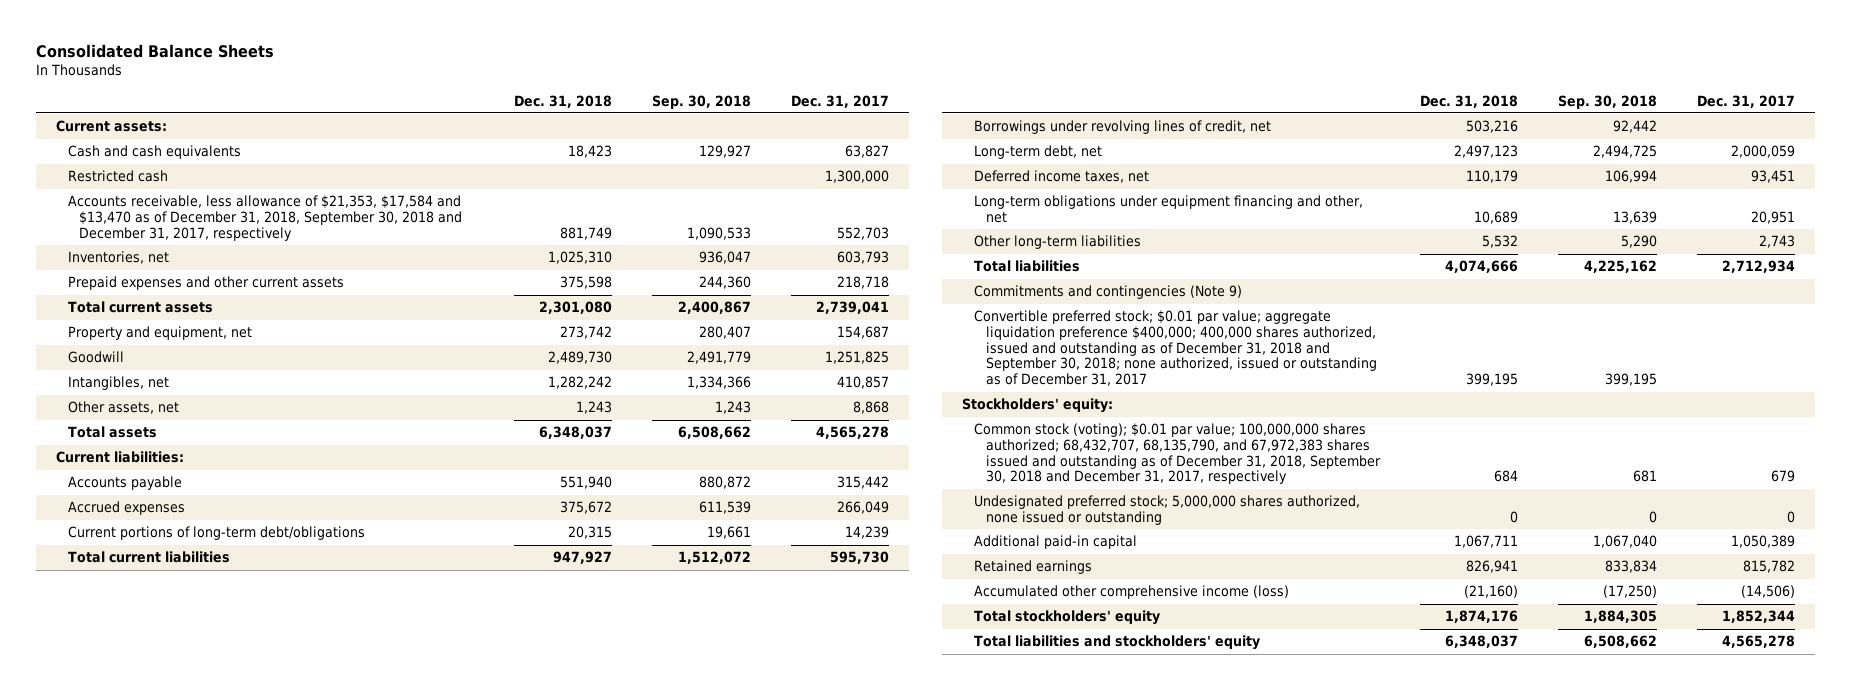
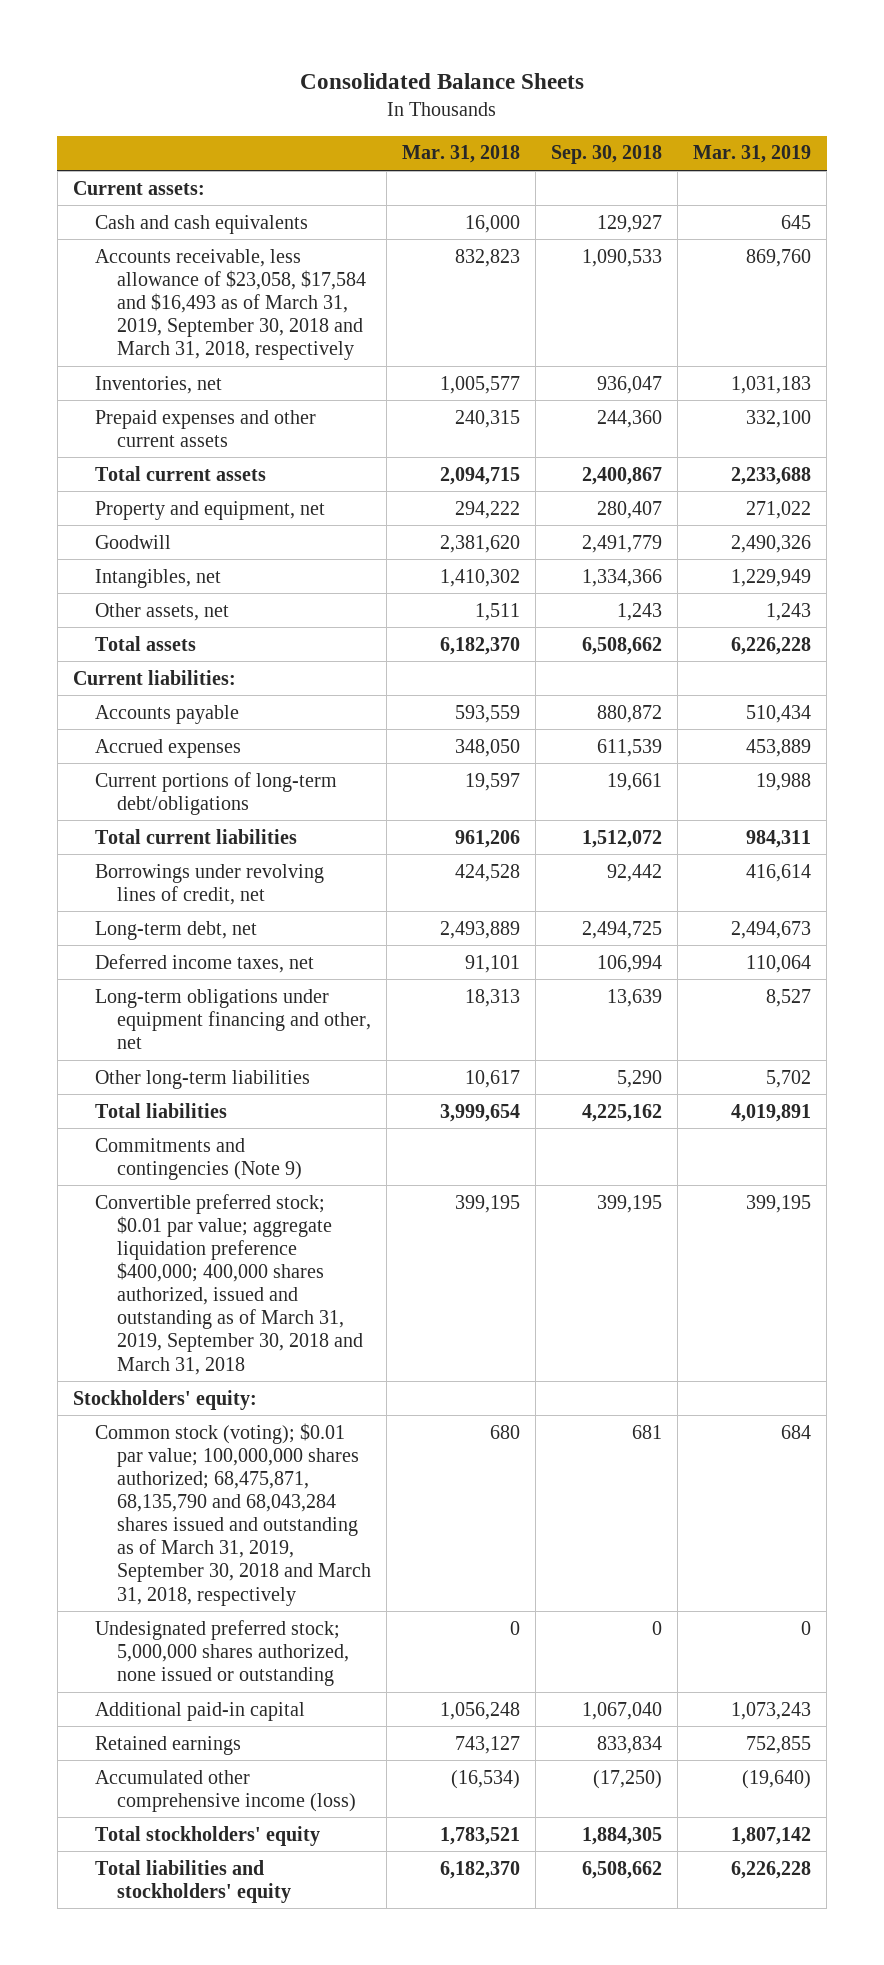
[513,94,612,108] Dec. 31, 2018 -> none
[790,94,889,108] Dec. 31, 2017 -> none
none -> [401,145,520,164] Mar. 31, 2018
none -> [693,145,812,164] Mar. 31, 2019
[67,170,168,183] Restricted cash -> none
[67,195,463,241] Accounts receivable, less allowance of $21,353, $17,584 and $13,470 as of December 31, 2018, September 30, 2018 and December 31, 2017, respectively -> [94,248,366,361] Accounts receivable, less allowance of $23,058, $17,584 and $16,493 as of March 31, 2019, September 30, 2018 and March 31, 2018, respectively
[974,310,1377,387] Convertible preferred stock; $0.01 par value; aggregate liquidation preference $400,000; 400,000 shares authorized, issued and outstanding as of December 31, 2018 and September 30, 2018; none authorized, issued or outstanding as of December 31, 2017 -> [94,1193,363,1375] Convertible preferred stock; $0.01 par value; aggregate liquidation preference $400,000; 400,000 shares authorized, issued and outstanding as of March 31, 2019, September 30, 2018 and March 31, 2018
[974,423,1381,485] Common stock (voting); $0.01 par value; 100,000,000 shares authorized; 68,432,707, 68,135,790, and 67,972,383 shares issued and outstanding as of December 31, 2018, September 30, 2018 and December 31, 2017, respectively -> [94,1422,371,1606] Common stock (voting); $0.01 par value; 100,000,000 shares authorized; 68,475,871, 68,135,790 and 68,043,284 shares issued and outstanding as of March 31, 2019, September 30, 2018 and March 31, 2018, respectively

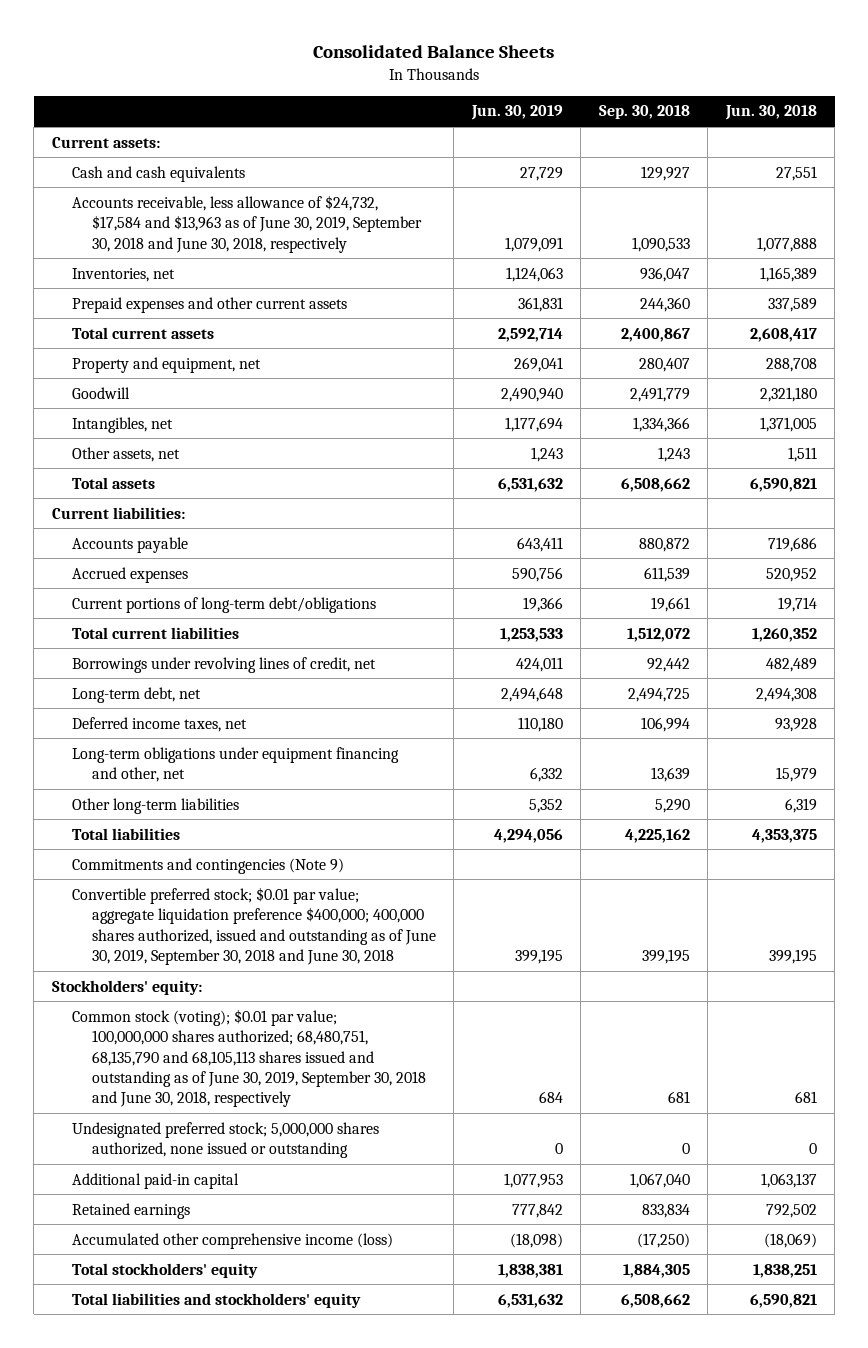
[401,145,520,164] Mar. 31, 2018 -> none
[693,145,812,164] Mar. 31, 2019 -> none
none -> [470,105,563,121] Jun. 30, 2019
none -> [724,105,817,121] Jun. 30, 2018
[94,248,366,361] Accounts receivable, less allowance of $23,058, $17,584 and $16,493 as of March 31, 2019, September 30, 2018 and March 31, 2018, respectively -> [71,194,422,253] Accounts receivable, less allowance of $24,732, $17,584 and $13,963 as of June 30, 2019, September 30, 2018 and June 30, 2018, respectively
[94,1193,363,1375] Convertible preferred stock; $0.01 par value; aggregate liquidation preference $400,000; 400,000 shares authorized, issued and outstanding as of March 31, 2019, September 30, 2018 and March 31, 2018 -> [71,886,436,965] Convertible preferred stock; $0.01 par value; aggregate liquidation preference $400,000; 400,000 shares authorized, issued and outstanding as of June 30, 2019, September 30, 2018 and June 30, 2018
[94,1422,371,1606] Common stock (voting); $0.01 par value; 100,000,000 shares authorized; 68,475,871, 68,135,790 and 68,043,284 shares issued and outstanding as of March 31, 2019, September 30, 2018 and March 31, 2018, respectively -> [71,1008,426,1108] Common stock (voting); $0.01 par value; 100,000,000 shares authorized; 68,480,751, 68,135,790 and 68,105,113 shares issued and outstanding as of June 30, 2019, September 30, 2018 and June 30, 2018, respectively

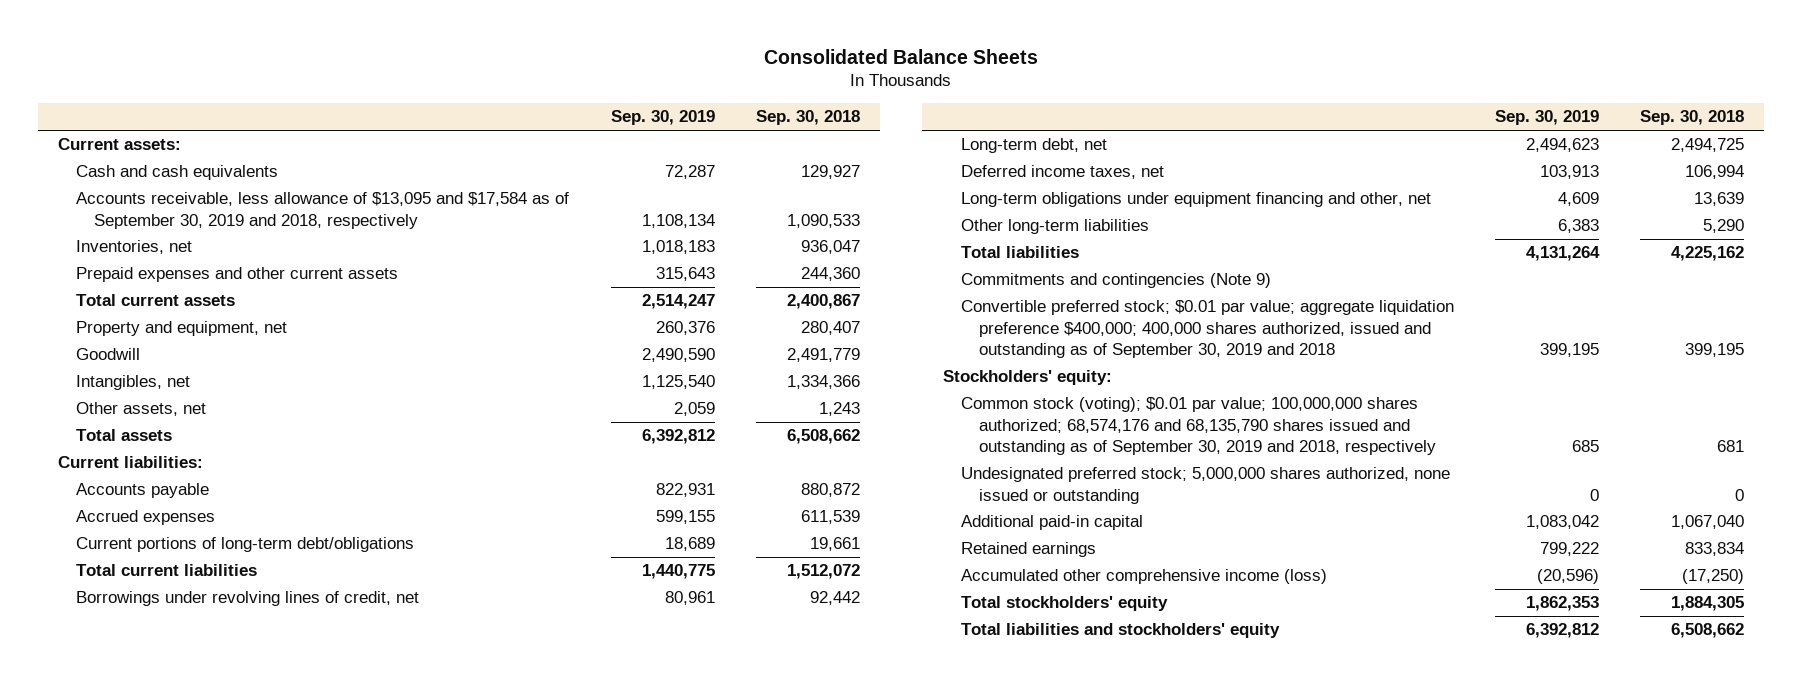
[470,105,563,121] Jun. 30, 2019 -> none
[724,105,817,121] Jun. 30, 2018 -> none
none -> [610,110,715,126] Sep. 30, 2019
[71,194,422,253] Accounts receivable, less allowance of $24,732, $17,584 and $13,963 as of June 30, 2019, September 30, 2018 and June 30, 2018, respectively -> [76,192,570,229] Accounts receivable, less allowance of $13,095 and $17,584 as of September 30, 2019 and 2018, respectively
[71,886,436,965] Convertible preferred stock; $0.01 par value; aggregate liquidation preference $400,000; 400,000 shares authorized, issued and outstanding as of June 30, 2019, September 30, 2018 and June 30, 2018 -> [960,300,1454,359] Convertible preferred stock; $0.01 par value; aggregate liquidation preference $400,000; 400,000 shares authorized, issued and outstanding as of September 30, 2019 and 2018
[71,1008,426,1108] Common stock (voting); $0.01 par value; 100,000,000 shares authorized; 68,480,751, 68,135,790 and 68,105,113 shares issued and outstanding as of June 30, 2019, September 30, 2018 and June 30, 2018, respectively -> [960,397,1436,456] Common stock (voting); $0.01 par value; 100,000,000 shares authorized; 68,574,176 and 68,135,790 shares issued and outstanding as of September 30, 2019 and 2018, respectively

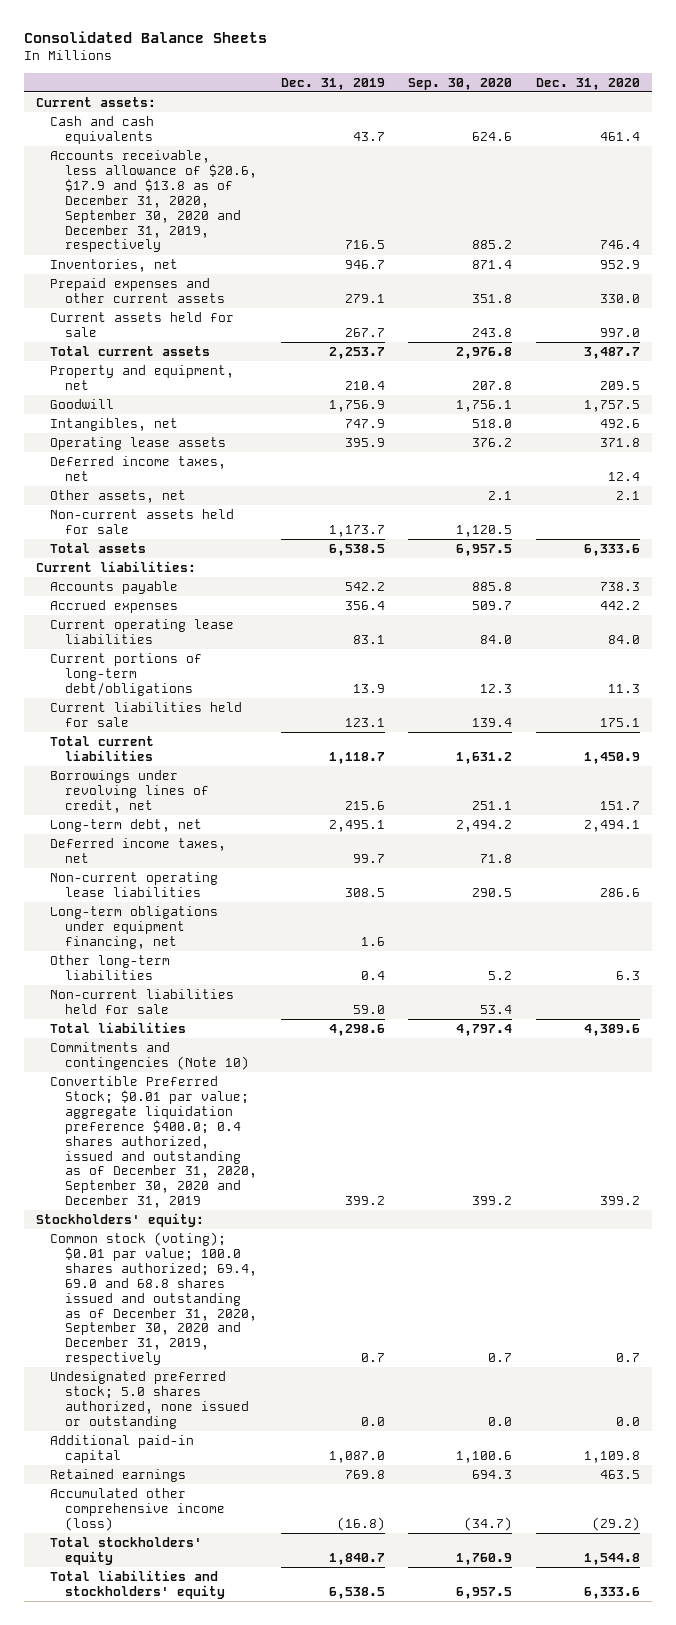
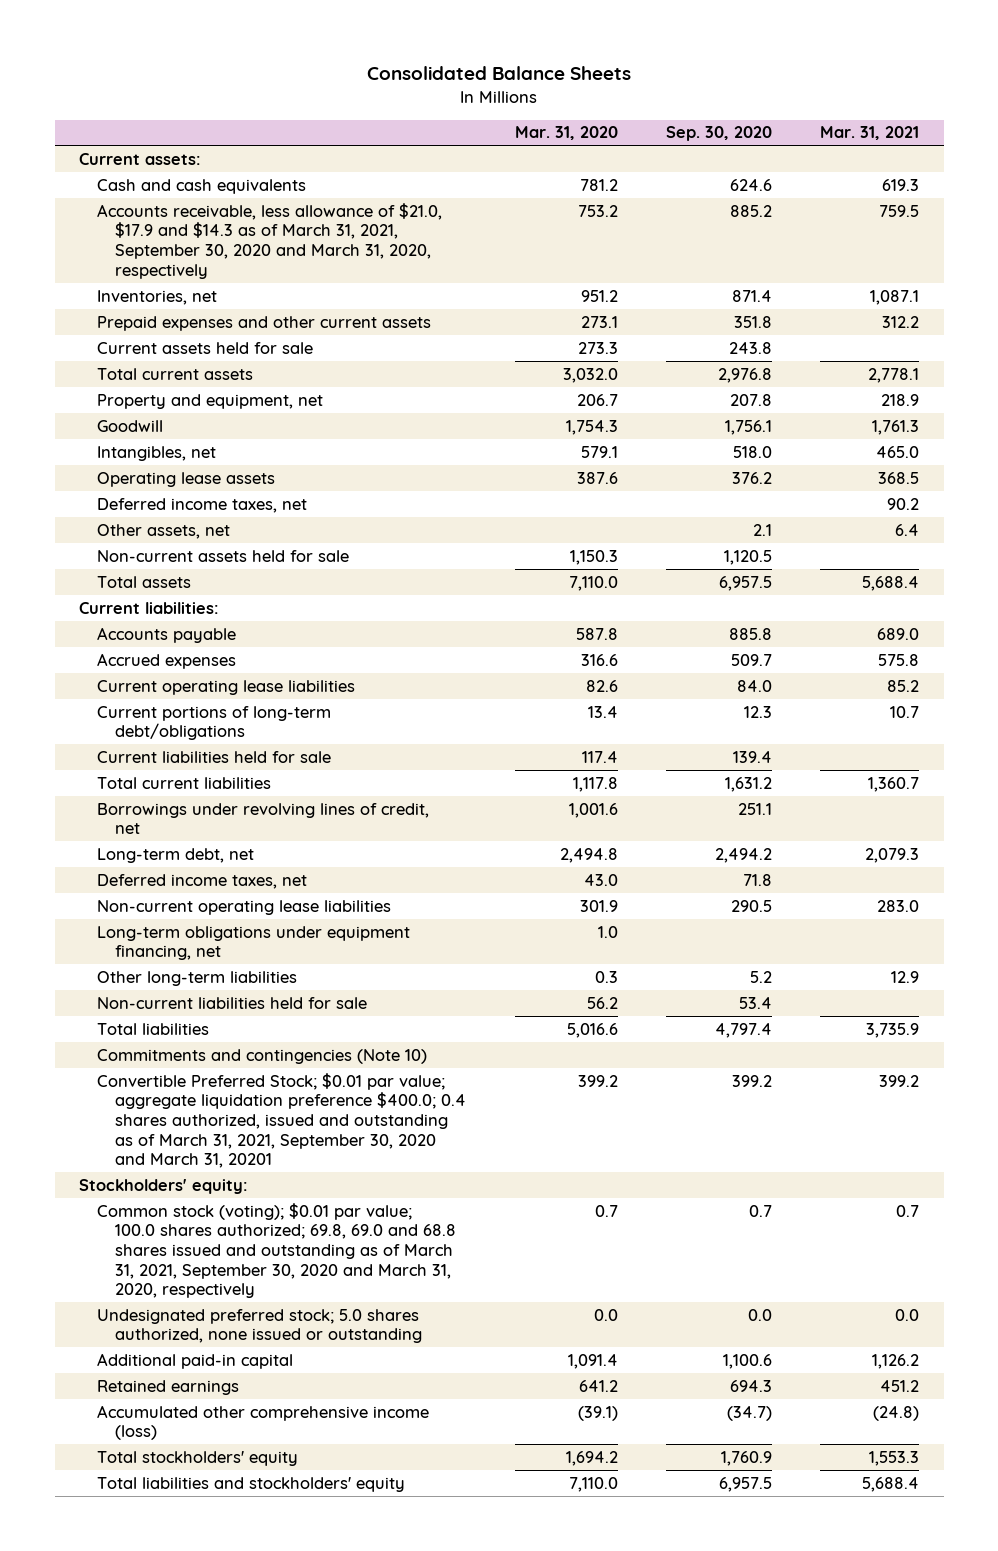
[280,77,385,90] Dec. 31, 2019 -> none
[536,77,641,90] Dec. 31, 2020 -> none
none -> [514,126,618,141] Mar. 31, 2020
none -> [820,126,920,141] Mar. 31, 2021
[50,149,257,253] Accounts receivable, less allowance of $20.6, $17.9 and $13.8 as of December 31, 2020, September 30, 2020 and December 31, 2019, respectively -> [96,202,442,279] Accounts receivable, less allowance of $21.0, $17.9 and $14.3 as of March 31, 2021, September 30, 2020 and March 31, 2020, respectively
[50,1075,257,1209] Convertible Preferred Stock; $0.01 par value; aggregate liquidation preference $400.0; 0.4 shares authorized, issued and outstanding as of December 31, 2020, September 30, 2020 and December 31, 2019 -> [96,1072,467,1169] Convertible Preferred Stock; $0.01 par value; aggregate liquidation preference $400.0; 0.4 shares authorized, issued and outstanding as of March 31, 2021, September 30, 2020 and March 31, 20201
[50,1231,257,1366] Common stock (voting); $0.01 par value; 100.0 shares authorized; 69.4, 69.0 and 68.8 shares issued and outstanding as of December 31, 2020, September 30, 2020 and December 31, 2019, respectively -> [96,1202,457,1299] Common stock (voting); $0.01 par value; 100.0 shares authorized; 69.8, 69.0 and 68.8 shares issued and outstanding as of March 31, 2021, September 30, 2020 and March 31, 2020, respectively

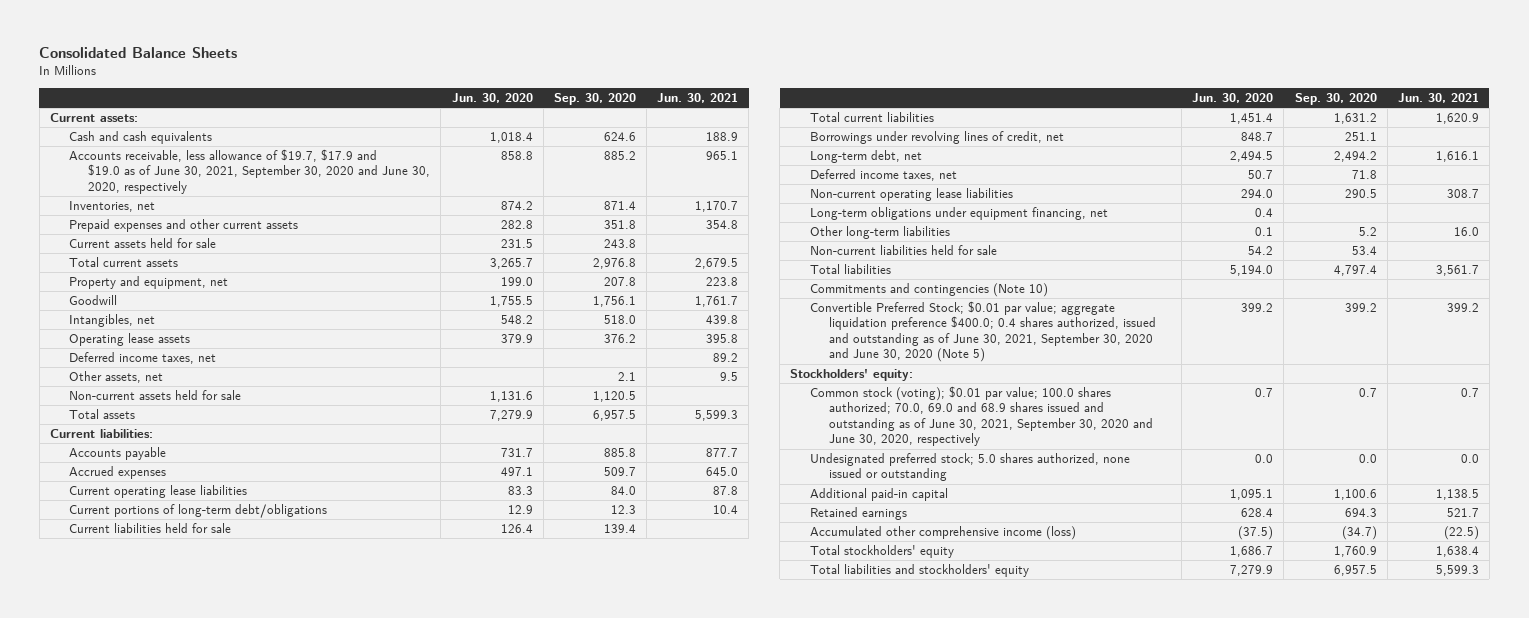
[514,126,618,141] Mar. 31, 2020 -> none
[820,126,920,141] Mar. 31, 2021 -> none
none -> [451,92,533,103] Jun. 30, 2020
none -> [657,92,739,103] Jun. 30, 2021
[96,202,442,279] Accounts receivable, less allowance of $21.0, $17.9 and $14.3 as of March 31, 2021, September 30, 2020 and March 31, 2020, respectively -> [68,149,431,194] Accounts receivable, less allowance of $19.7, $17.9 and $19.0 as of June 30, 2021, September 30, 2020 and June 30, 2020, respectively
[96,1072,467,1169] Convertible Preferred Stock; $0.01 par value; aggregate liquidation preference $400.0; 0.4 shares authorized, issued and outstanding as of March 31, 2021, September 30, 2020 and March 31, 20201 -> [809,301,1157,363] Convertible Preferred Stock; $0.01 par value; aggregate liquidation preference $400.0; 0.4 shares authorized, issued and outstanding as of June 30, 2021, September 30, 2020 and June 30, 2020 (Note 5)
[96,1202,457,1299] Common stock (voting); $0.01 par value; 100.0 shares authorized; 69.8, 69.0 and 68.8 shares issued and outstanding as of March 31, 2021, September 30, 2020 and March 31, 2020, respectively -> [809,386,1154,447] Common stock (voting); $0.01 par value; 100.0 shares authorized; 70.0, 69.0 and 68.9 shares issued and outstanding as of June 30, 2021, September 30, 2020 and June 30, 2020, respectively

